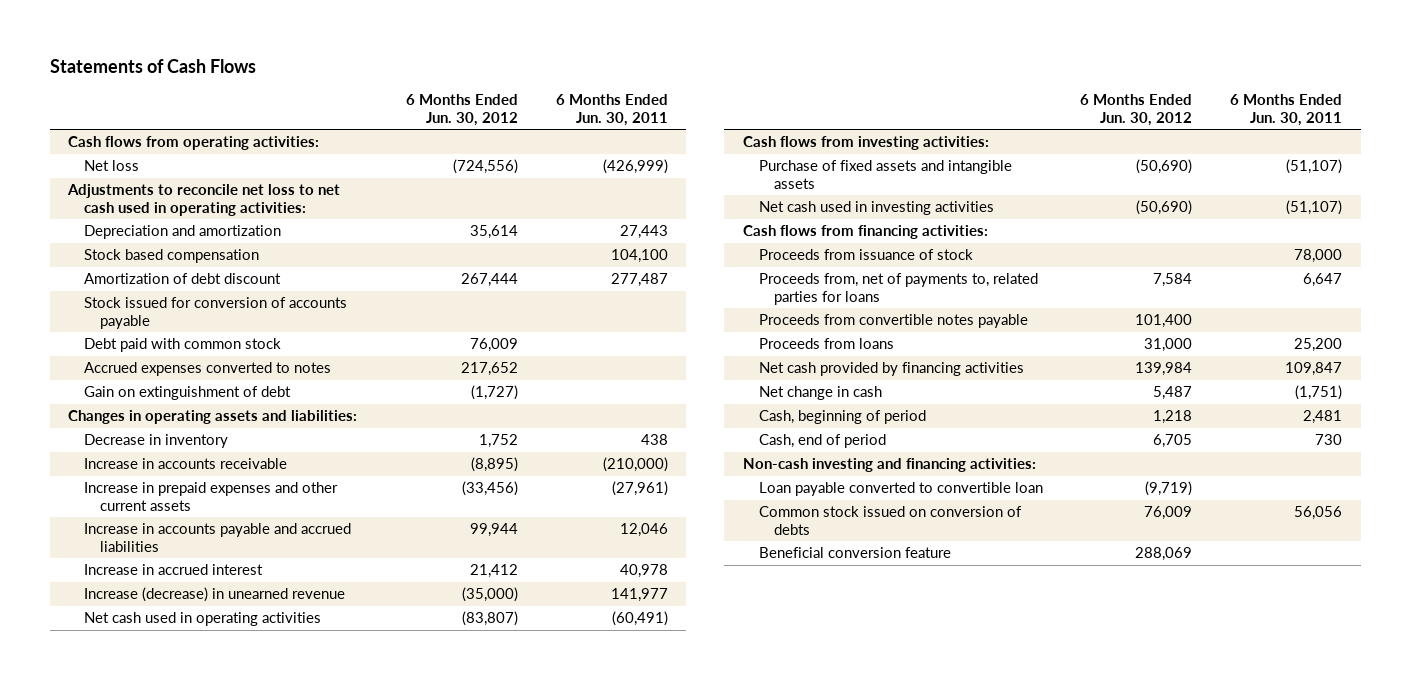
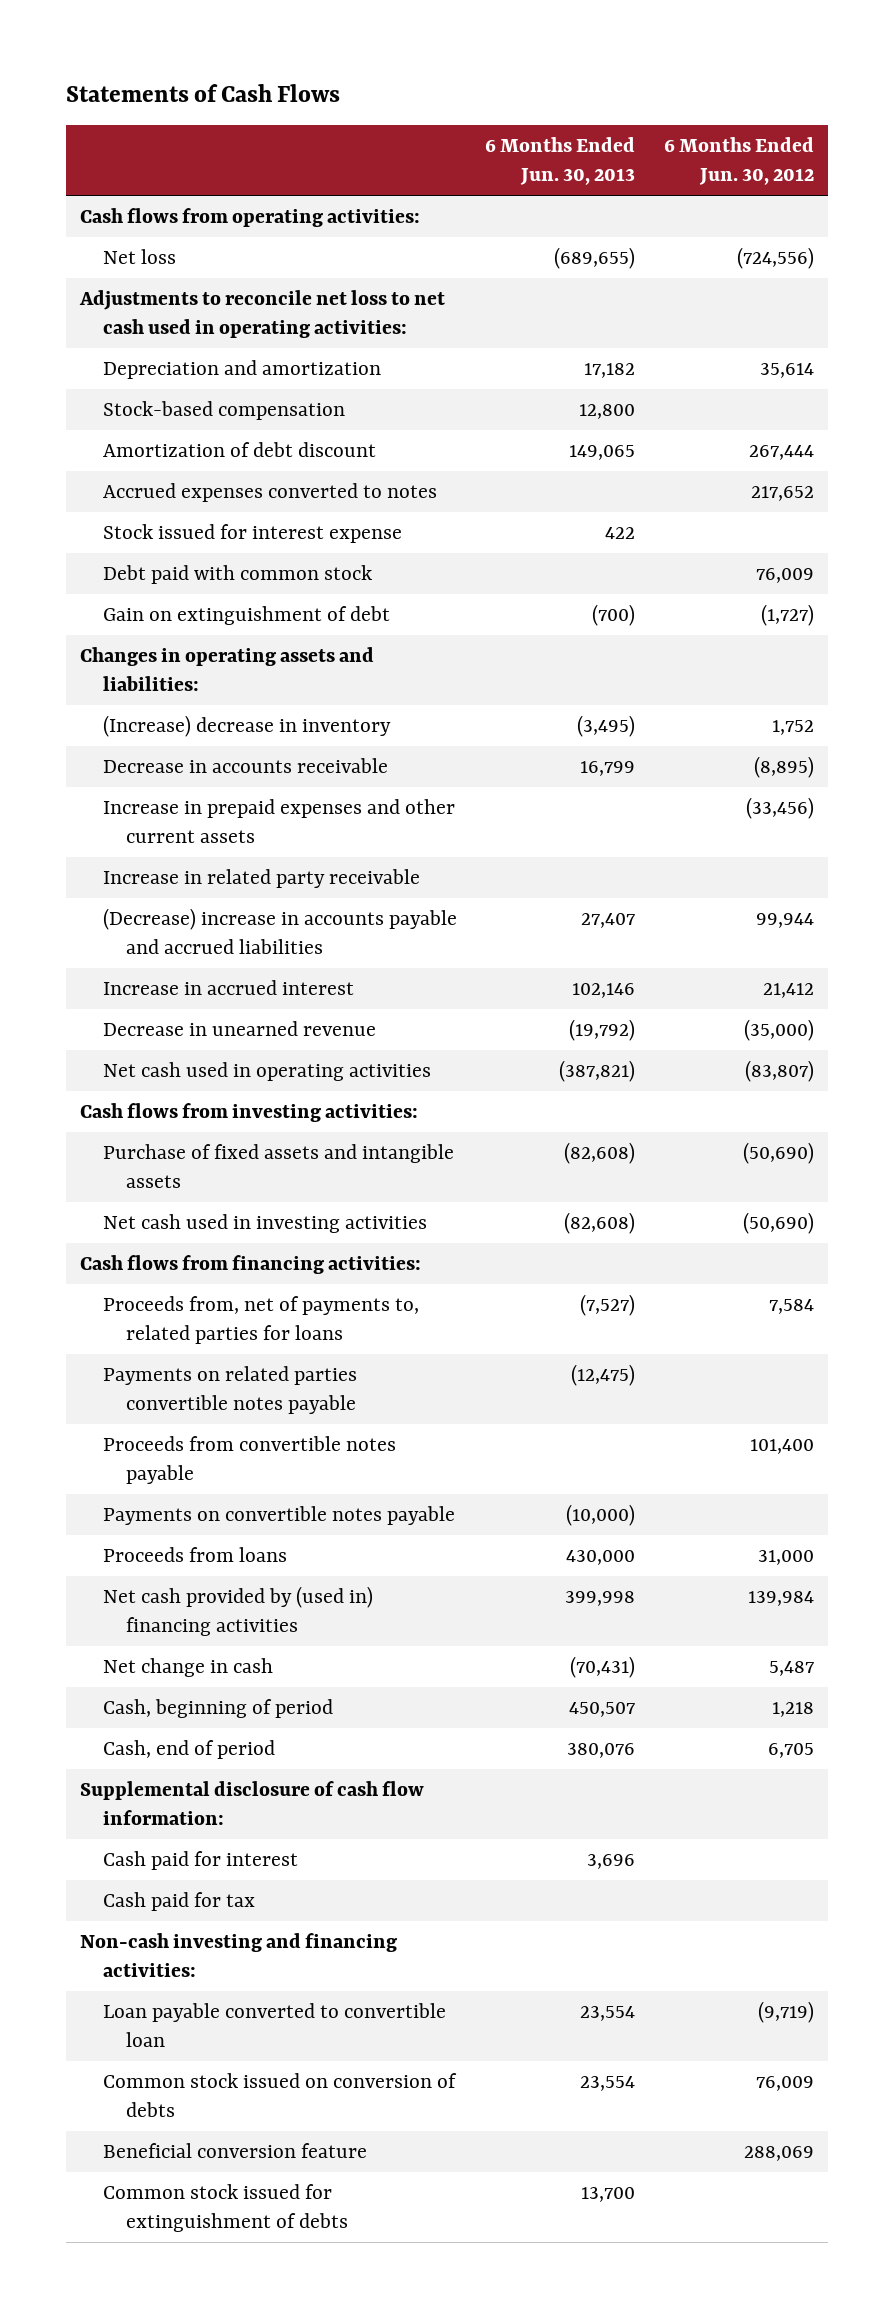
[555,94,668,126] 6 Months Ended Jun. 30, 2011 -> none
none -> [485,137,636,186] 6 Months Ended Jun. 30, 2013
[84,249,260,264] Stock based compensation -> [102,401,345,421] Stock-based compensation
[84,297,348,329] Stock issued for conversion of accounts payable -> none
none -> [102,524,402,544] Stock issued for interest expense
[84,338,282,353] Debt paid with common stock -> [102,565,372,585] Debt paid with common stock
[84,434,229,449] Decrease in inventory -> [102,715,391,738] (Increase) decrease in inventory
[84,458,288,470] Increase in accounts receivable -> [102,758,388,774] Decrease in accounts receivable
none -> [102,869,420,889] Increase in related party receivable
[84,523,352,552] Increase in accounts payable and accrued liabilities -> [102,908,457,955] (Decrease) increase in accounts payable and accrued liabilities
[84,587,346,603] Increase (decrease) in unearned revenue -> [102,1021,376,1037] Decrease in unearned revenue
[758,249,973,261] Proceeds from issuance of stock -> none
none -> [102,1366,357,1415] Payments on related parties convertible notes payable
none -> [102,1506,455,1526] Payments on convertible notes payable
[758,362,1024,377] Net cash provided by financing activities -> [102,1586,373,1637] Net cash provided by (used in) financing activities
none -> [79,1781,424,1826] Supplemental disclosure of cash flow information:
none -> [102,1851,298,1871] Cash paid for interest
none -> [102,1892,255,1912] Cash paid for tax
none -> [102,2184,348,2233] Common stock issued for extinguishment of debts

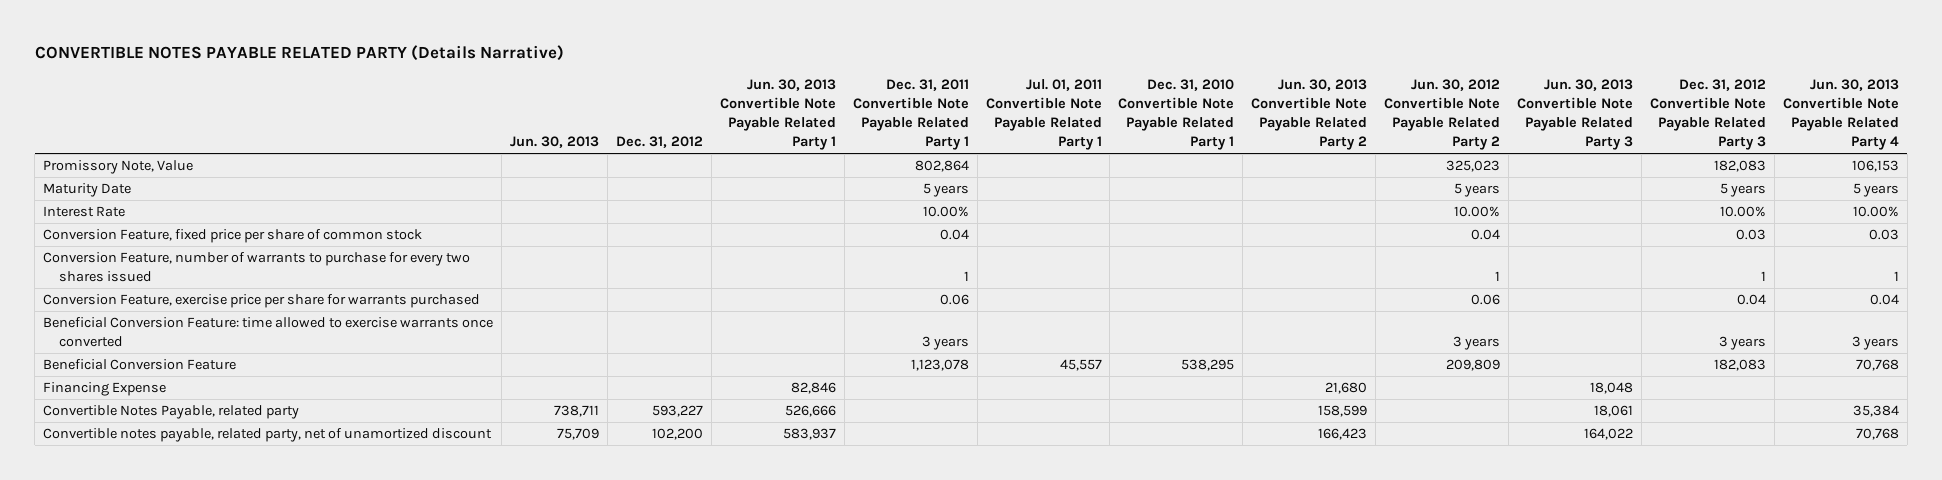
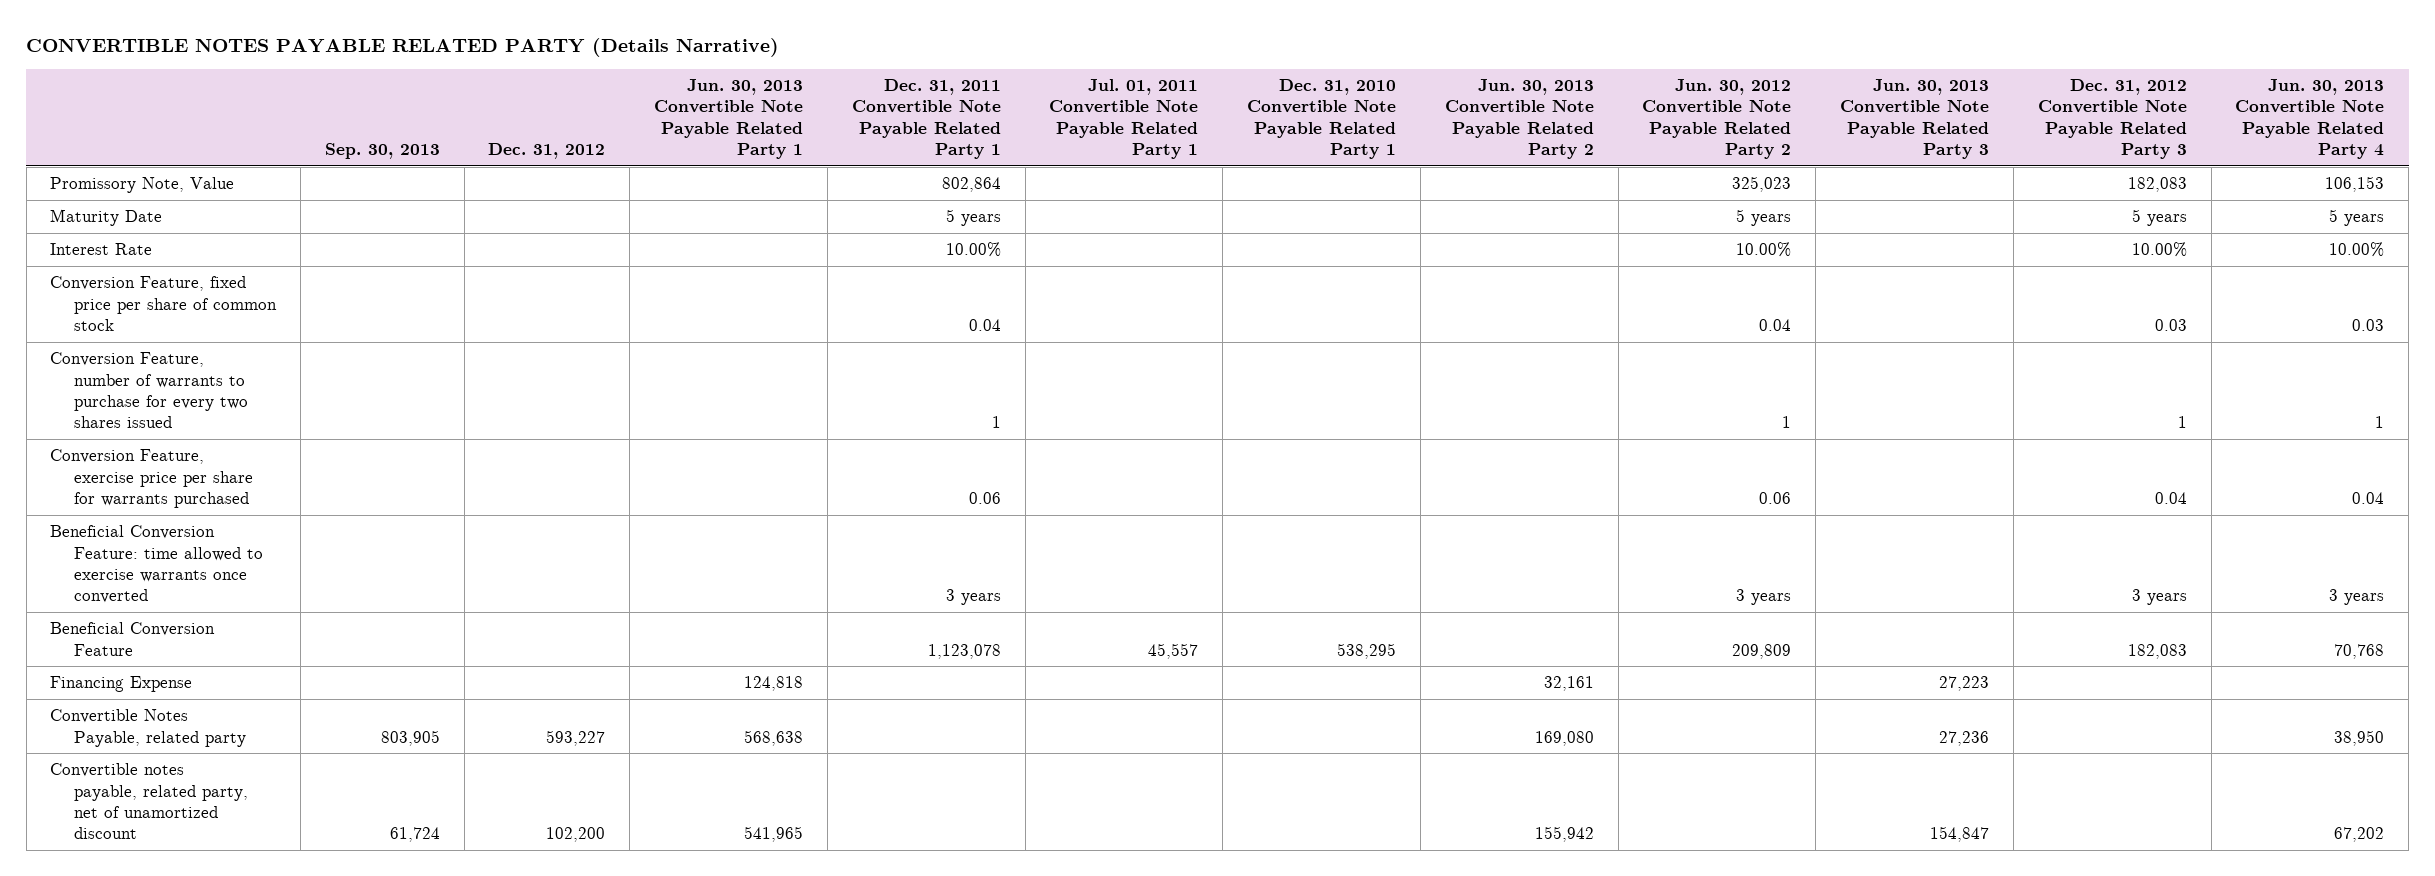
[510,136,600,149] Jun. 30, 2013 -> none
none -> [324,143,440,160] Sep. 30, 2013
[790,382,836,395] 82,846 -> [744,676,804,692] 124,818
[1325,382,1368,395] 21,680 -> [1543,676,1594,692] 32,161
[1589,382,1633,395] 18,048 -> [1939,676,1990,692] 27,223
[784,405,836,418] 526,666 -> [744,729,804,746] 568,638
[1318,405,1368,418] 158,599 -> [1534,730,1594,746] 169,080
[1593,405,1633,418] 18,061 -> [1939,730,1990,746] 27,236
[1852,405,1899,418] 35,384 -> [2334,729,2385,746] 38,950
[782,428,836,441] 583,937 -> [744,826,804,843] 541,965
[1318,428,1368,441] 166,423 -> [1534,826,1594,843] 155,942
[1583,428,1633,441] 164,022 -> [1930,826,1990,843] 154,847
[1855,428,1899,441] 70,768 -> [2334,827,2385,843] 67,202

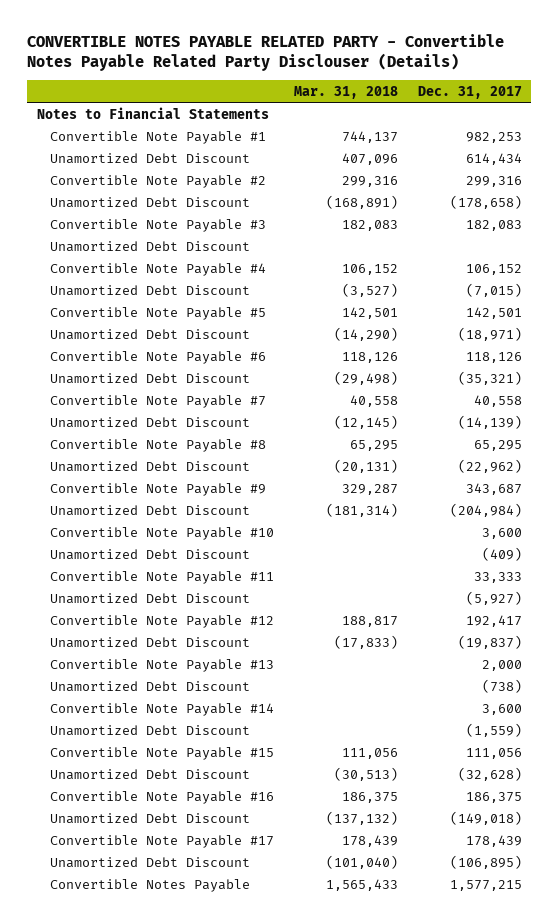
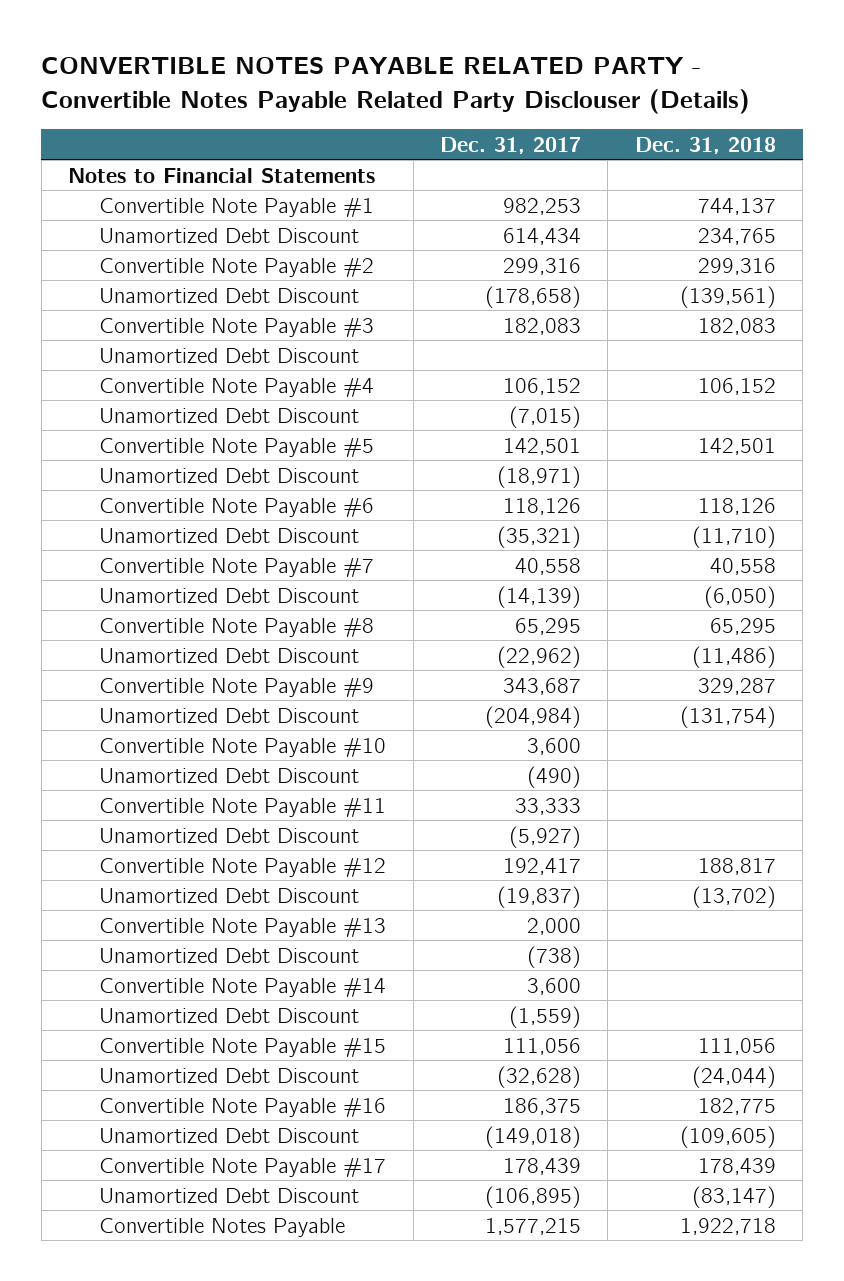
[293,85,398,99] Mar. 31, 2018 -> none
none -> [634,136,776,154] Dec. 31, 2018
[481,546,522,561] (409) -> [527,765,582,788] (490)

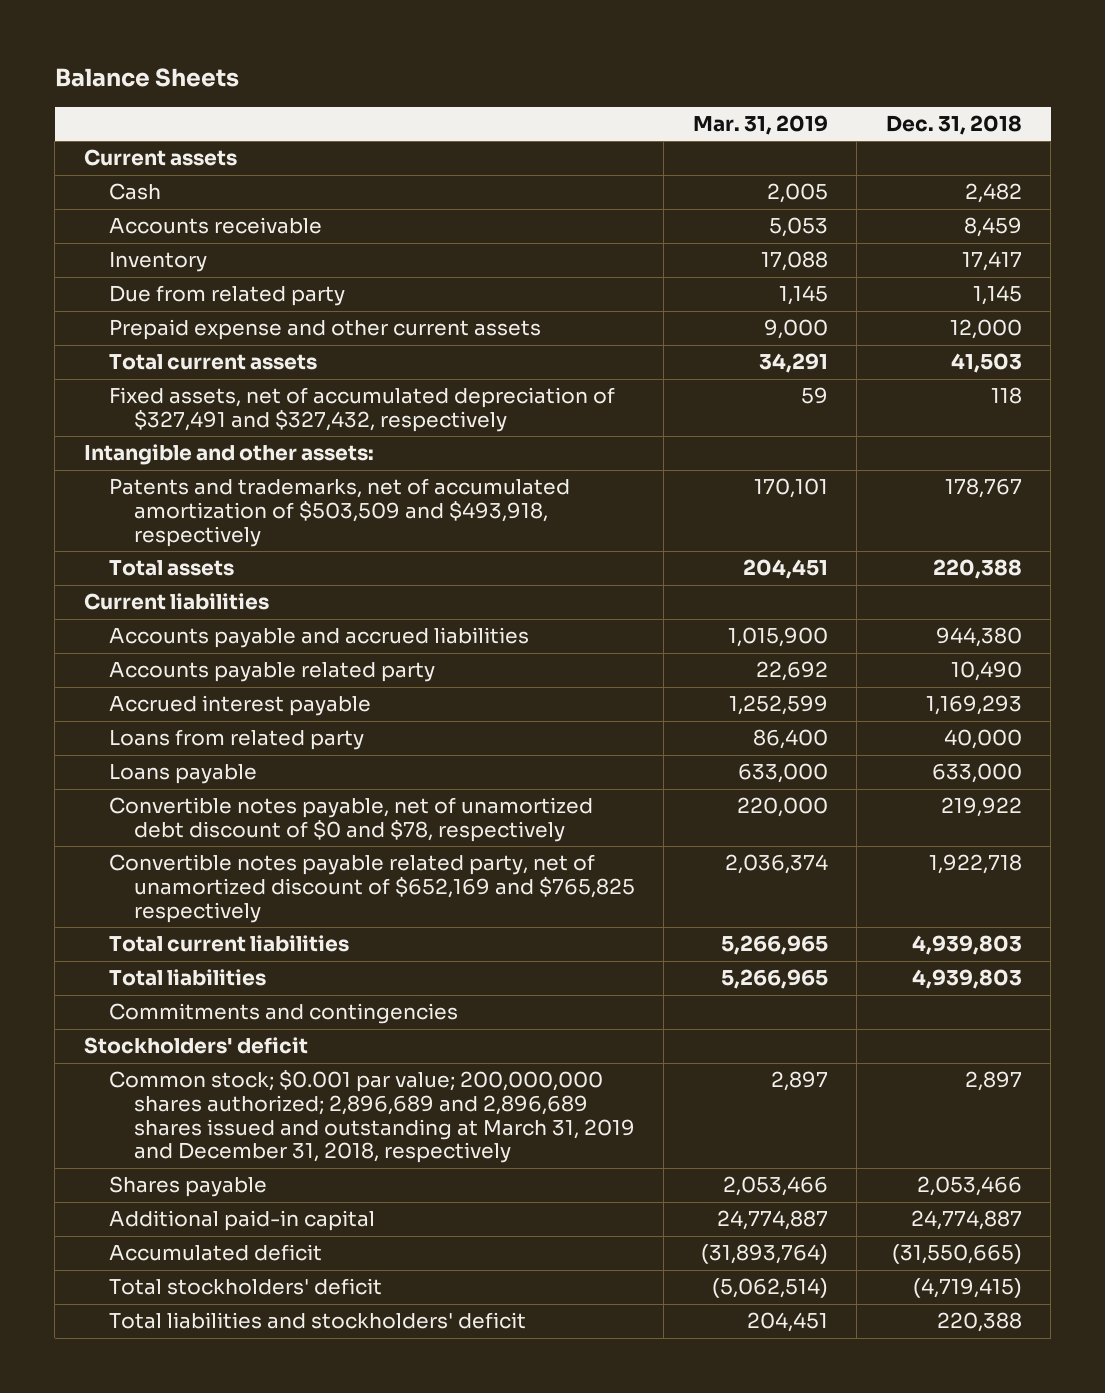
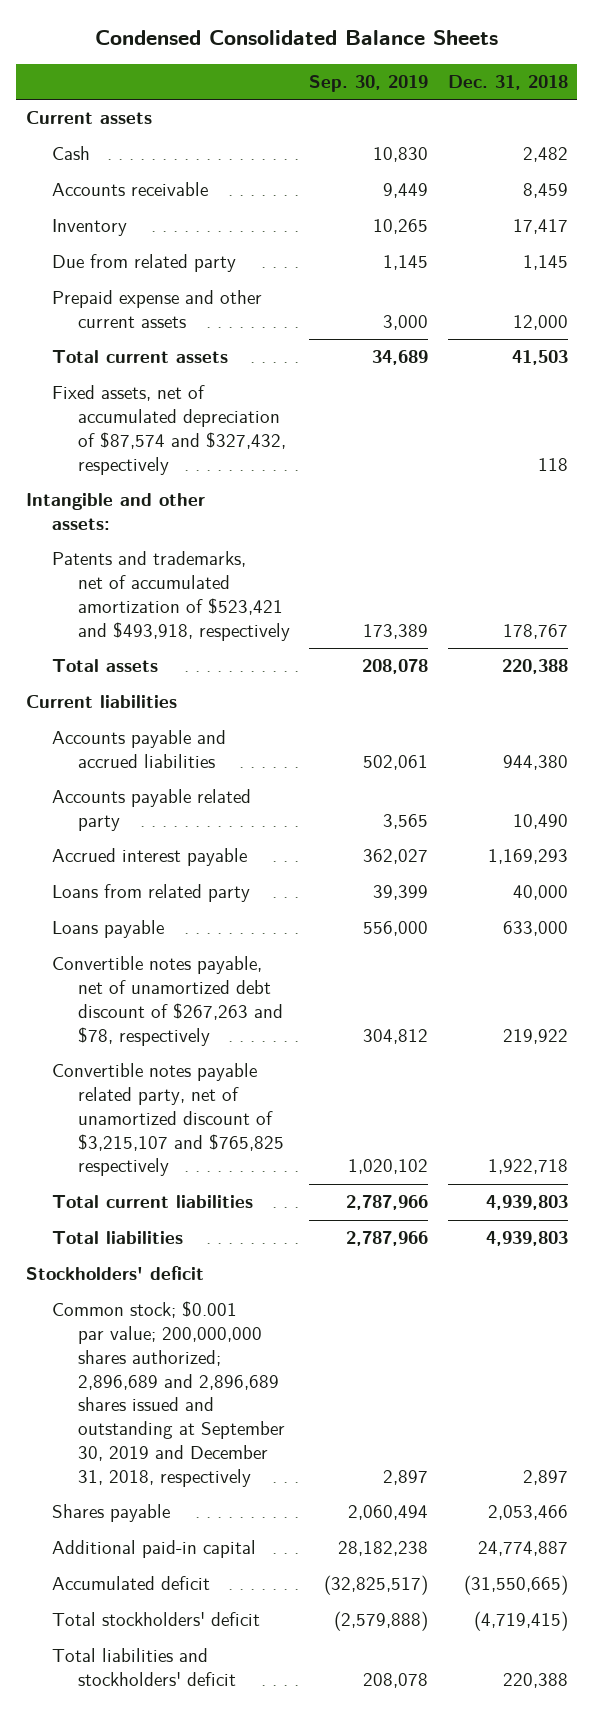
[54,68,239,88] Balance Sheets -> [94,29,498,45] Condensed Consolidated Balance Sheets
[692,114,828,135] Mar. 31, 2019 -> none
none -> [309,74,429,92] Sep. 30, 2019
[108,387,615,433] Fixed assets, net of accumulated depreciation of $327,491 and $327,432, respectively -> [51,385,286,475] Fixed assets, net of accumulated depreciation of $87,574 and $327,432, respectively
[108,478,570,547] Patents and trademarks, net of accumulated amortization of $503,509 and $493,918, respectively -> [51,551,290,641] Patents and trademarks, net of accumulated amortization of $523,421 and $493,918, respectively
[108,797,593,843] Convertible notes payable, net of unamortized debt discount of $0 and $78, respectively -> [51,956,283,1046] Convertible notes payable, net of unamortized debt discount of $267,263 and $78, respectively
[108,854,635,923] Convertible notes payable related party, net of unamortized discount of $652,169 and $765,825 respectively -> [51,1063,284,1177] Convertible notes payable related party, net of unamortized discount of $3,215,107 and $765,825 respectively
[108,1003,458,1025] Commitments and contingencies -> none
[108,1070,635,1164] Common stock; $0.001 par value; 200,000,000 shares authorized; 2,896,689 and 2,896,689 shares issued and outstanding at March 31, 2019 and December 31, 2018, respectively -> [51,1301,285,1487] Common stock; $0.001 par value; 200,000,000 shares authorized; 2,896,689 and 2,896,689 shares issued and outstanding at September 30, 2019 and December 31, 2018, respectively

